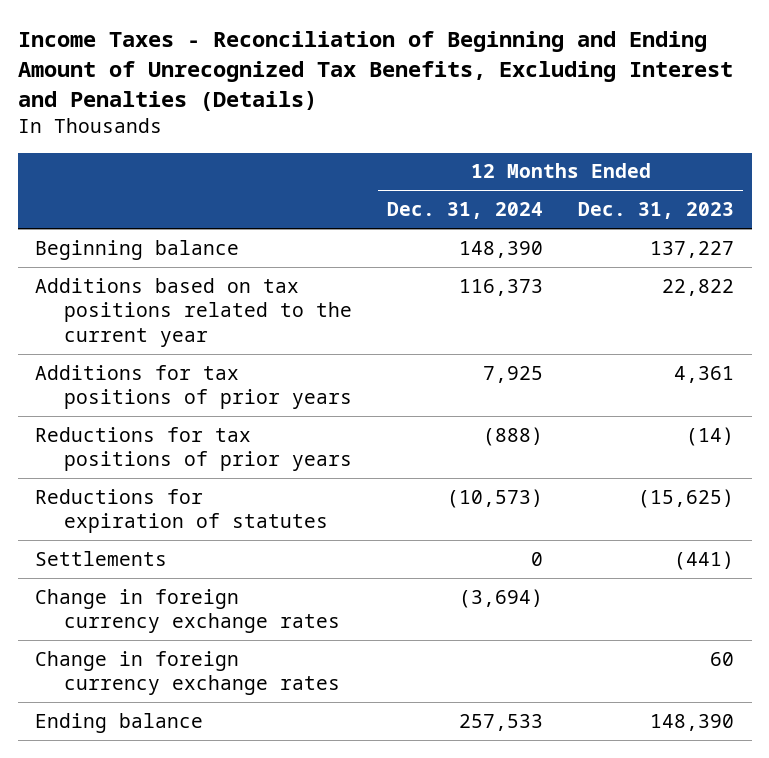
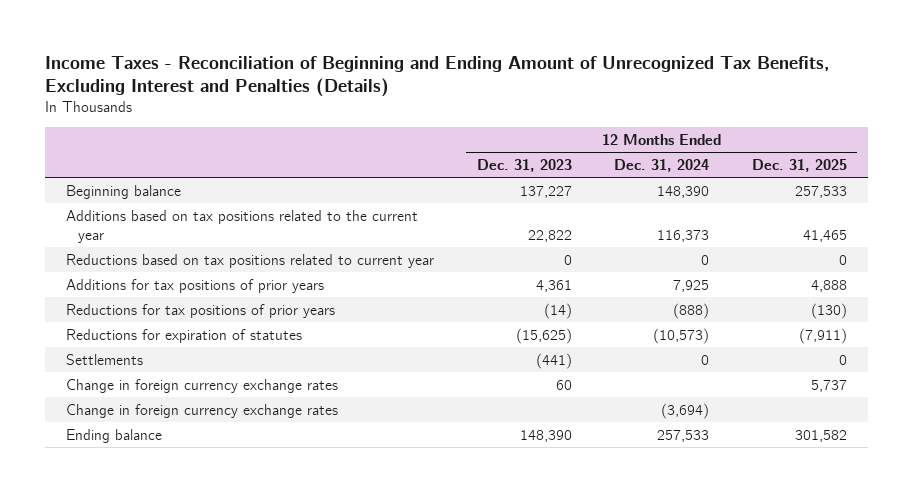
none -> [751,158,847,172] Dec. 31, 2025
none -> [66,253,435,268] Reductions based on tax positions related to current year
[35,588,341,634] Change in foreign currency exchange rates -> [66,403,339,418] Change in foreign currency exchange rates

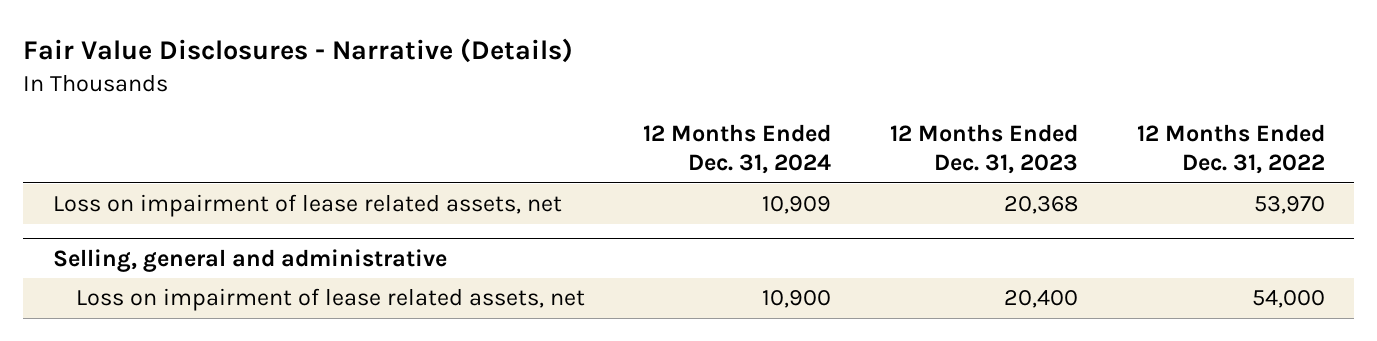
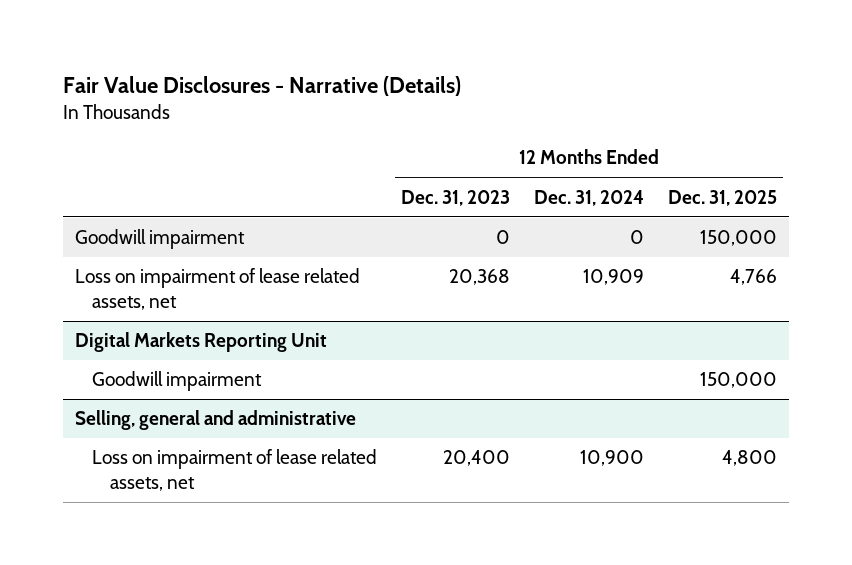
[1136,124,1325,175] 12 Months Ended Dec. 31, 2022 -> none
none -> [667,189,777,206] Dec. 31, 2025
none -> [74,229,245,250] Goodwill impairment
none -> [74,332,327,353] Digital Markets Reporting Unit
none -> [92,371,263,392] Goodwill impairment

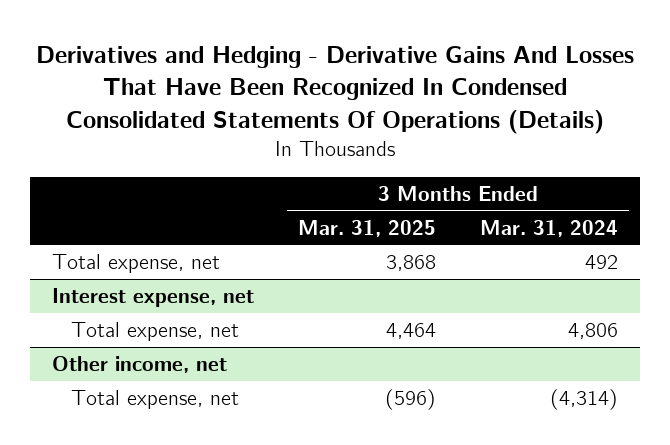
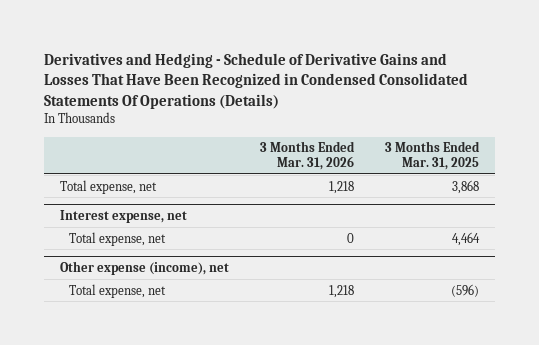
[36,45,635,134] Derivatives and Hedging - Derivative Gains And Losses That Have Been Recognized In Condensed Consolidated Statements Of Operations (Details) -> [44,52,469,109] Derivatives and Hedging - Schedule of Derivative Gains and Losses That Have Been Recognized in Condensed Consolidated Statements Of Operations (Details)
[480,219,619,237] Mar. 31, 2024 -> none
none -> [260,141,356,171] 3 Months Ended Mar. 31, 2026
[52,356,228,374] Other income, net -> [59,261,229,276] Other expense (income), net

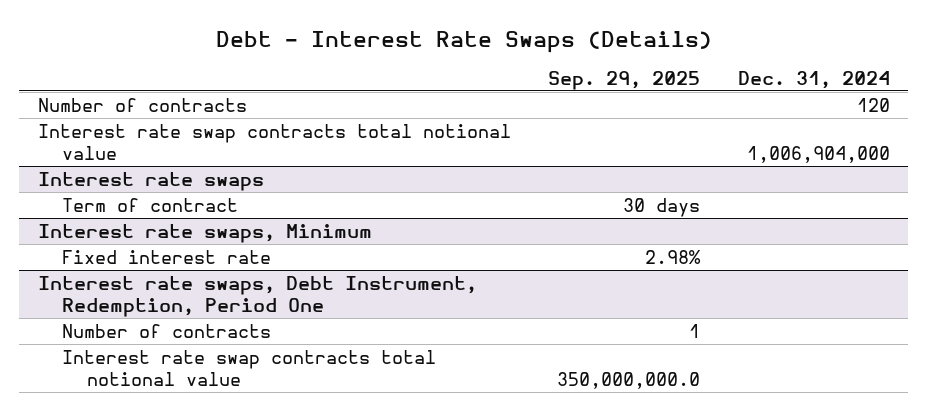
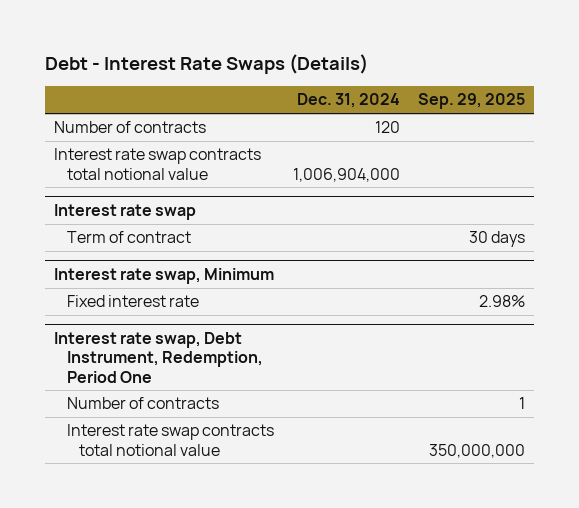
[37,171,264,191] Interest rate swaps -> [54,204,197,221] Interest rate swap
[37,223,372,243] Interest rate swaps, Minimum -> [54,268,275,285] Interest rate swap, Minimum
[37,275,477,317] Interest rate swaps, Debt Instrument, Redemption, Period One -> [54,332,263,383] Interest rate swap, Debt Instrument, Redemption, Period One
[557,371,701,389] 350,000,000.0 -> [428,443,525,458] 350,000,000

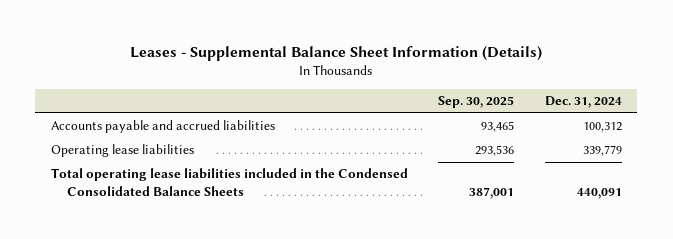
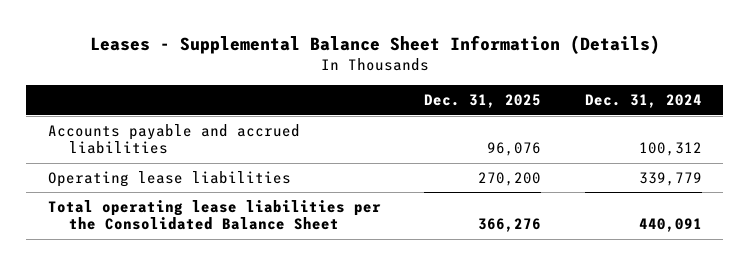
[438,96,515,109] Sep. 30, 2025 -> none
none -> [424,94,542,109] Dec. 31, 2025
[50,168,408,196] Total operating lease liabilities included in the Condensed Consolidated Balance Sheets -> [48,199,382,231] Total operating lease liabilities per the Consolidated Balance Sheet

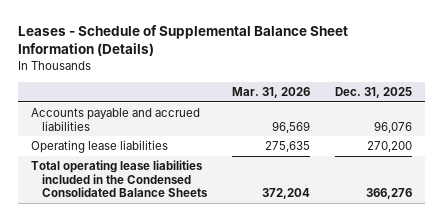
[89,34,660,54] Leases - Supplemental Balance Sheet Information (Details) -> [18,25,349,57] Leases - Schedule of Supplemental Balance Sheet Information (Details)
[584,94,702,109] Dec. 31, 2024 -> none
none -> [232,87,311,99] Mar. 31, 2026
[48,199,382,231] Total operating lease liabilities per the Consolidated Balance Sheet -> [30,160,209,198] Total operating lease liabilities included in the Condensed Consolidated Balance Sheets

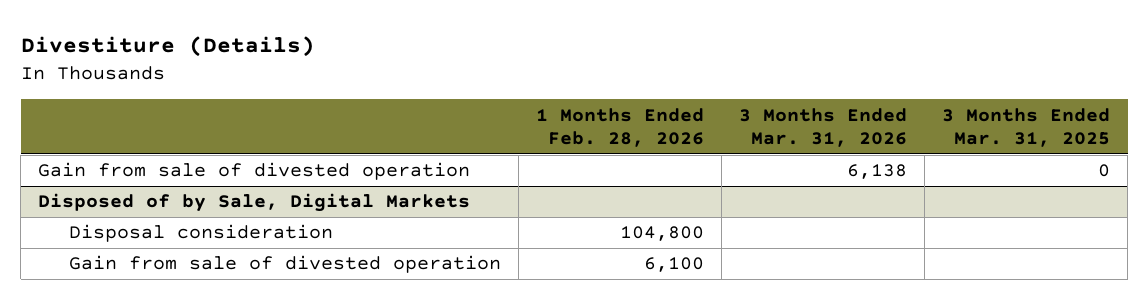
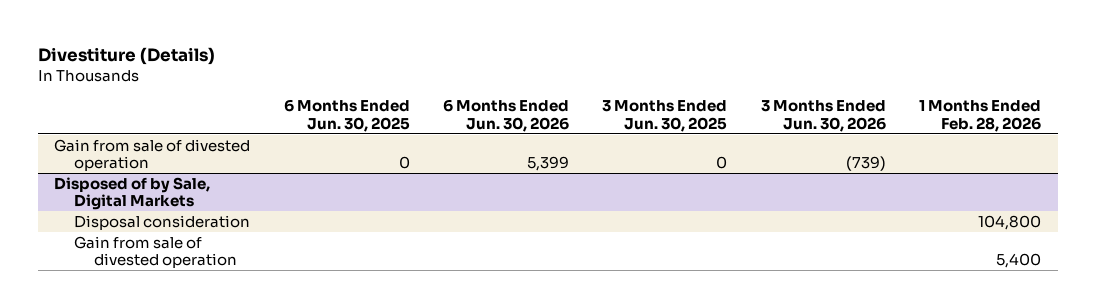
[739,107,908,147] 3 Months Ended Mar. 31, 2026 -> none
[942,107,1111,147] 3 Months Ended Mar. 31, 2025 -> none
none -> [283,99,410,132] 6 Months Ended Jun. 30, 2025
none -> [442,99,569,132] 6 Months Ended Jun. 30, 2026
none -> [602,100,728,132] 3 Months Ended Jun. 30, 2025
none -> [760,100,886,132] 3 Months Ended Jun. 30, 2026
[644,257,705,273] 6,100 -> [995,253,1041,269] 5,400

